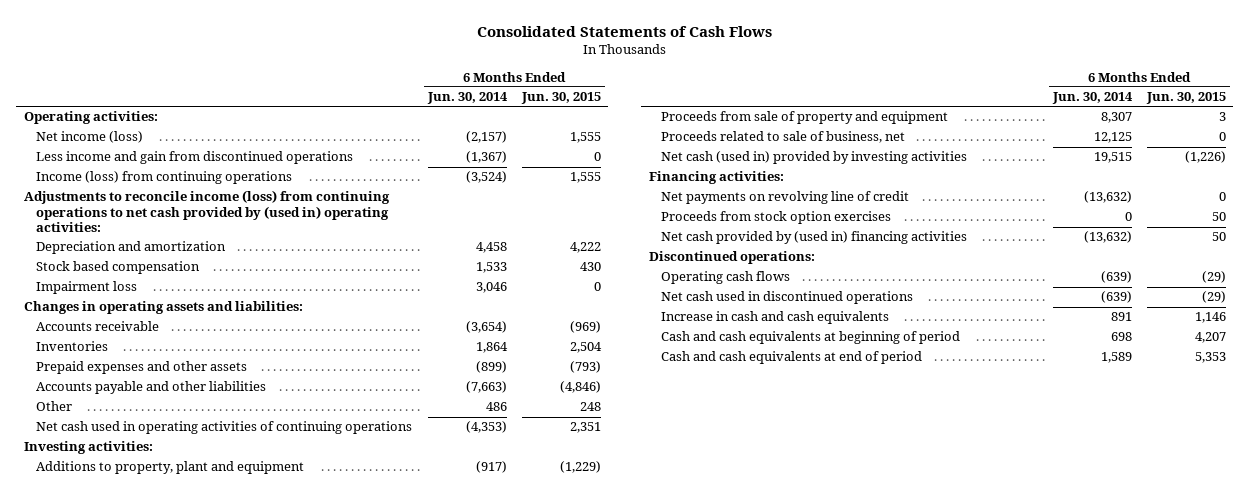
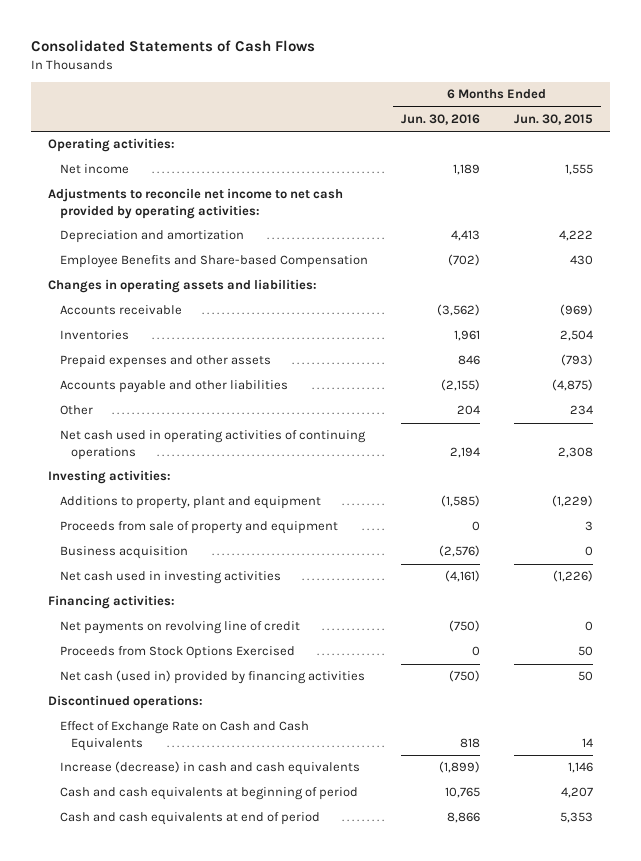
[426,92,508,105] Jun. 30, 2014 -> none
none -> [401,113,481,125] Jun. 30, 2016
[36,151,354,165] Less income and gain from discontinued operations -> none
[36,171,293,185] Income (loss) from continuing operations -> none
[36,131,144,144] Net income (loss) -> [59,164,129,175] Net income
[23,190,390,232] Adjustments to reconcile income (loss) from continuing operations to net cash provided by (used in) operating activities: -> [48,188,344,219] Adjustments to reconcile net income to net cash provided by operating activities:
[36,261,201,275] Stock based compensation -> none
[36,281,138,295] Impairment loss -> none
none -> [59,255,368,269] Employee Benefits and Share-based Compensation
[559,381,601,394] (4,846) -> [551,379,593,392] (4,875)
[579,402,601,412] 248 -> [569,405,593,416] 234
[569,422,601,434] 2,351 -> [557,446,593,458] 2,308
[661,131,906,144] Proceeds related to sale of business, net -> none
none -> [59,546,188,560] Business acquisition
[661,151,968,165] Net cash (used in) provided by investing activities -> [59,571,281,585] Net cash used in investing activities
[661,211,892,225] Proceeds from stock option exercises -> [59,646,295,660] Proceeds from Stock Options Exercised
[661,231,968,245] Net cash provided by (used in) financing activities -> [59,670,365,685] Net cash (used in) provided by financing activities
[661,271,791,285] Operating cash flows -> none
[661,291,914,305] Net cash used in discontinued operations -> none
none -> [59,721,309,751] Effect of Exchange Rate on Cash and Cash Equivalents
[661,311,890,325] Increase in cash and cash equivalents -> [59,761,360,776] Increase (decrease) in cash and cash equivalents

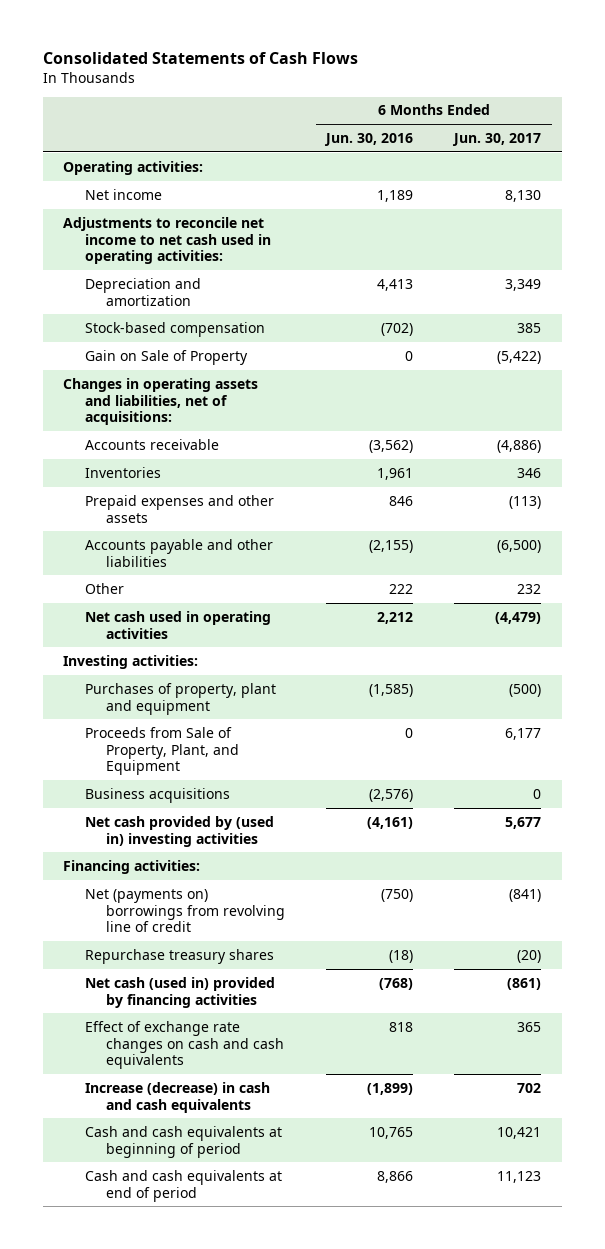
[513,113,593,125] Jun. 30, 2015 -> none
none -> [452,132,542,146] Jun. 30, 2017
[48,188,344,219] Adjustments to reconcile net income to net cash provided by operating activities: -> [63,216,271,265] Adjustments to reconcile net income to net cash used in operating activities:
[59,255,368,269] Employee Benefits and Share-based Compensation -> [84,321,265,337] Stock-based compensation
none -> [84,349,248,365] Gain on Sale of Property
[48,279,318,294] Changes in operating assets and liabilities: -> [63,377,259,426] Changes in operating assets and liabilities, net of acquisitions:
[457,405,481,416] 204 -> [389,583,414,594] 222
[59,430,366,460] Net cash used in operating activities of continuing operations -> [84,610,271,639] Net cash used in operating activities
[450,446,481,458] 2,194 -> [377,611,414,624] 2,212
[59,496,321,510] Additions to property, plant and equipment -> [84,682,276,715] Purchases of property, plant and equipment
[59,521,338,535] Proceeds from sale of property and equipment -> [84,726,240,776] Proceeds from Sale of Property, Plant, and Equipment
[59,546,188,560] Business acquisition -> [84,787,230,803] Business acquisitions
[59,571,281,585] Net cash used in investing activities -> [84,815,274,847] Net cash provided by (used in) investing activities
[59,646,295,660] Proceeds from Stock Options Exercised -> none
[48,695,204,710] Discontinued operations: -> none
[59,621,300,635] Net payments on revolving line of credit -> [84,888,286,933] Net (payments on) borrowings from revolving line of credit
none -> [84,948,274,964] Repurchase treasury shares
[449,670,481,683] (750) -> [379,977,414,990] (768)
[59,721,309,751] Effect of Exchange Rate on Cash and Cash Equivalents -> [84,1020,285,1070] Effect of exchange rate changes on cash and cash equivalents

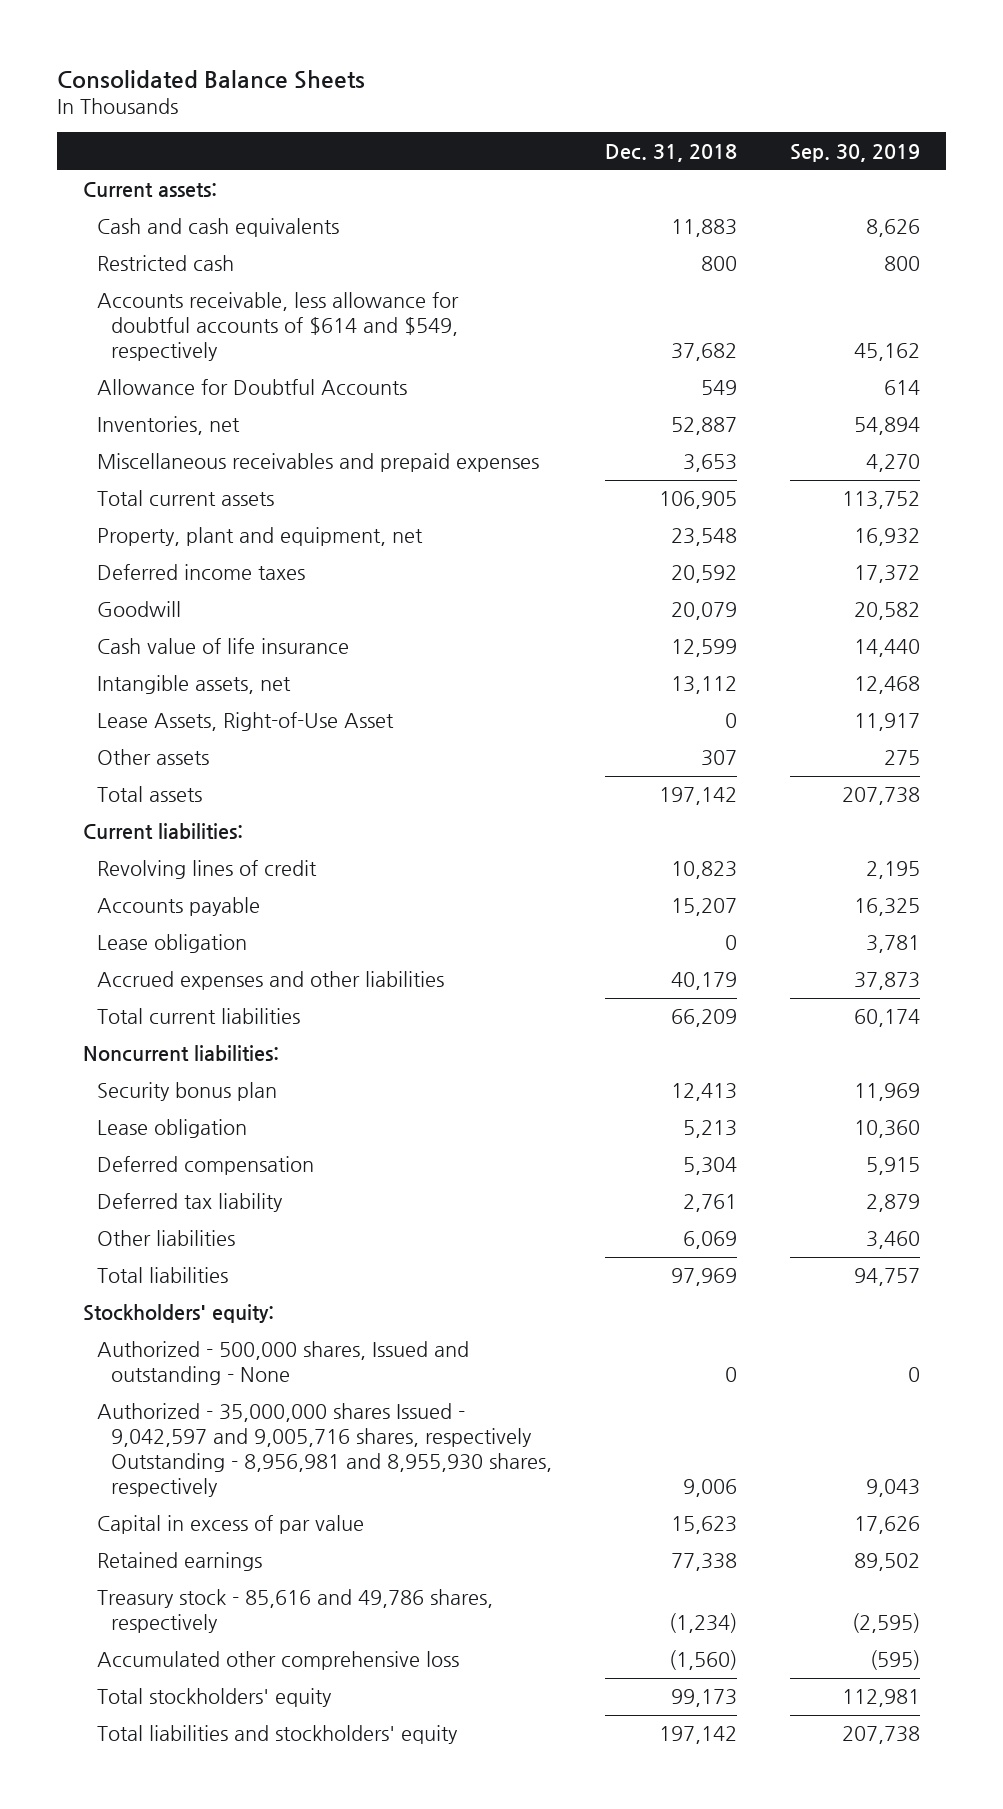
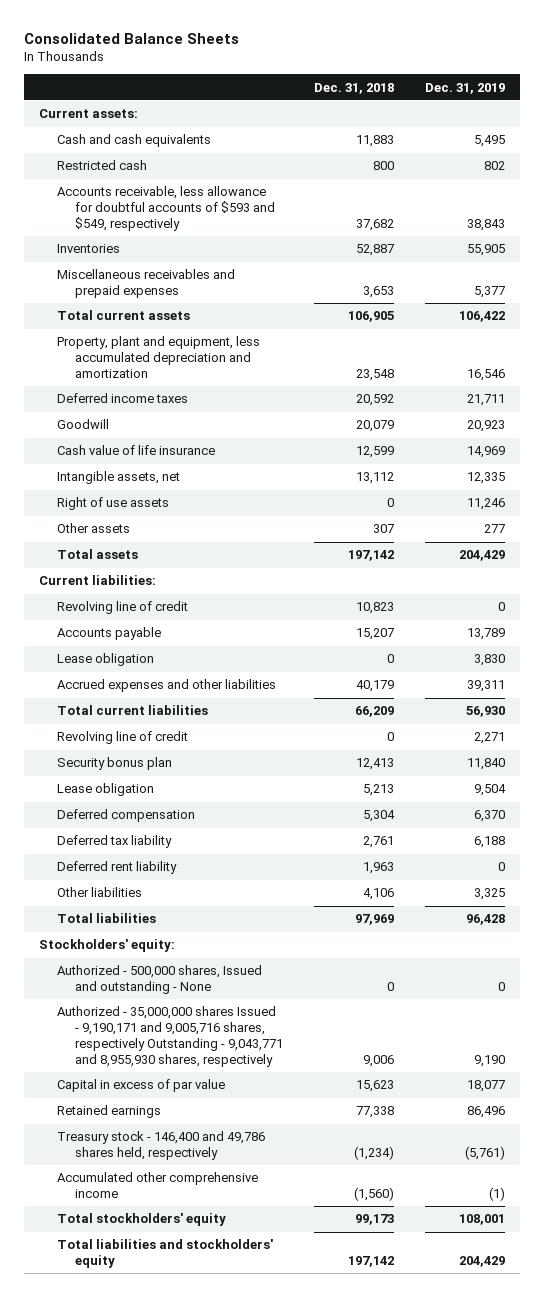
[789,143,920,162] Sep. 30, 2019 -> none
none -> [424,82,505,94] Dec. 31, 2019
[97,379,408,396] Allowance for Doubtful Accounts -> none
[97,292,460,362] Accounts receivable, less allowance for doubtful accounts of $614 and $549, respectively -> [56,186,275,231] Accounts receivable, less allowance for doubtful accounts of $593 and $549, respectively
[97,416,241,436] Inventories, net -> [56,244,120,254] Inventories
[97,527,424,547] Property, plant and equipment, net -> [56,336,260,378] Property, plant and equipment, less accumulated depreciation and amortization
[97,712,395,732] Lease Assets, Right-of-Use Asset -> [56,497,169,511] Right of use assets
[97,860,318,880] Revolving lines of credit -> [56,601,188,615] Revolving line of credit
[83,1045,280,1063] Noncurrent liabilities: -> none
none -> [56,731,188,745] Revolving line of credit
none -> [56,861,177,875] Deferred rent liability
[683,1231,738,1250] 6,069 -> [362,888,394,901] 4,106
[97,1403,553,1498] Authorized - 35,000,000 shares Issued - 9,042,597 and 9,005,716 shares, respectively Outstanding - 8,956,981 and 8,955,930 shares, respectively -> [56,1006,283,1067] Authorized - 35,000,000 shares Issued - 9,190,171 and 9,005,716 shares, respectively Outstanding - 9,043,771 and 8,955,930 shares, respectively
[97,1589,494,1634] Treasury stock - 85,616 and 49,786 shares, respectively -> [56,1131,265,1161] Treasury stock - 146,400 and 49,786 shares held, respectively
[97,1651,460,1671] Accumulated other comprehensive loss -> [56,1172,258,1199] Accumulated other comprehensive income

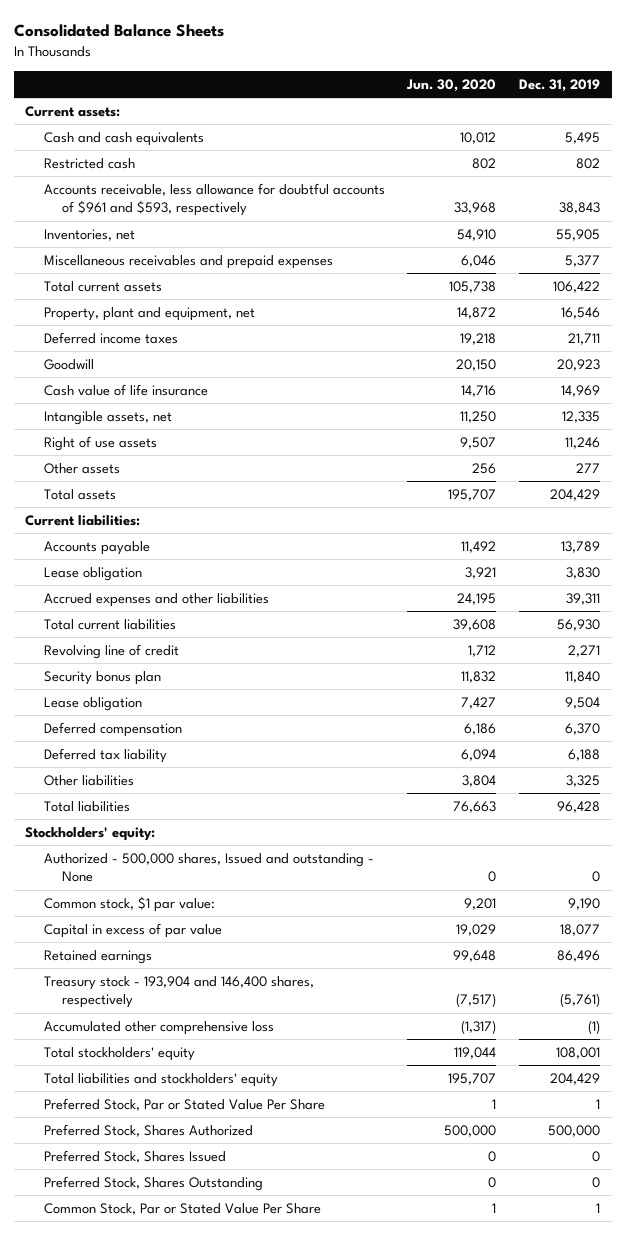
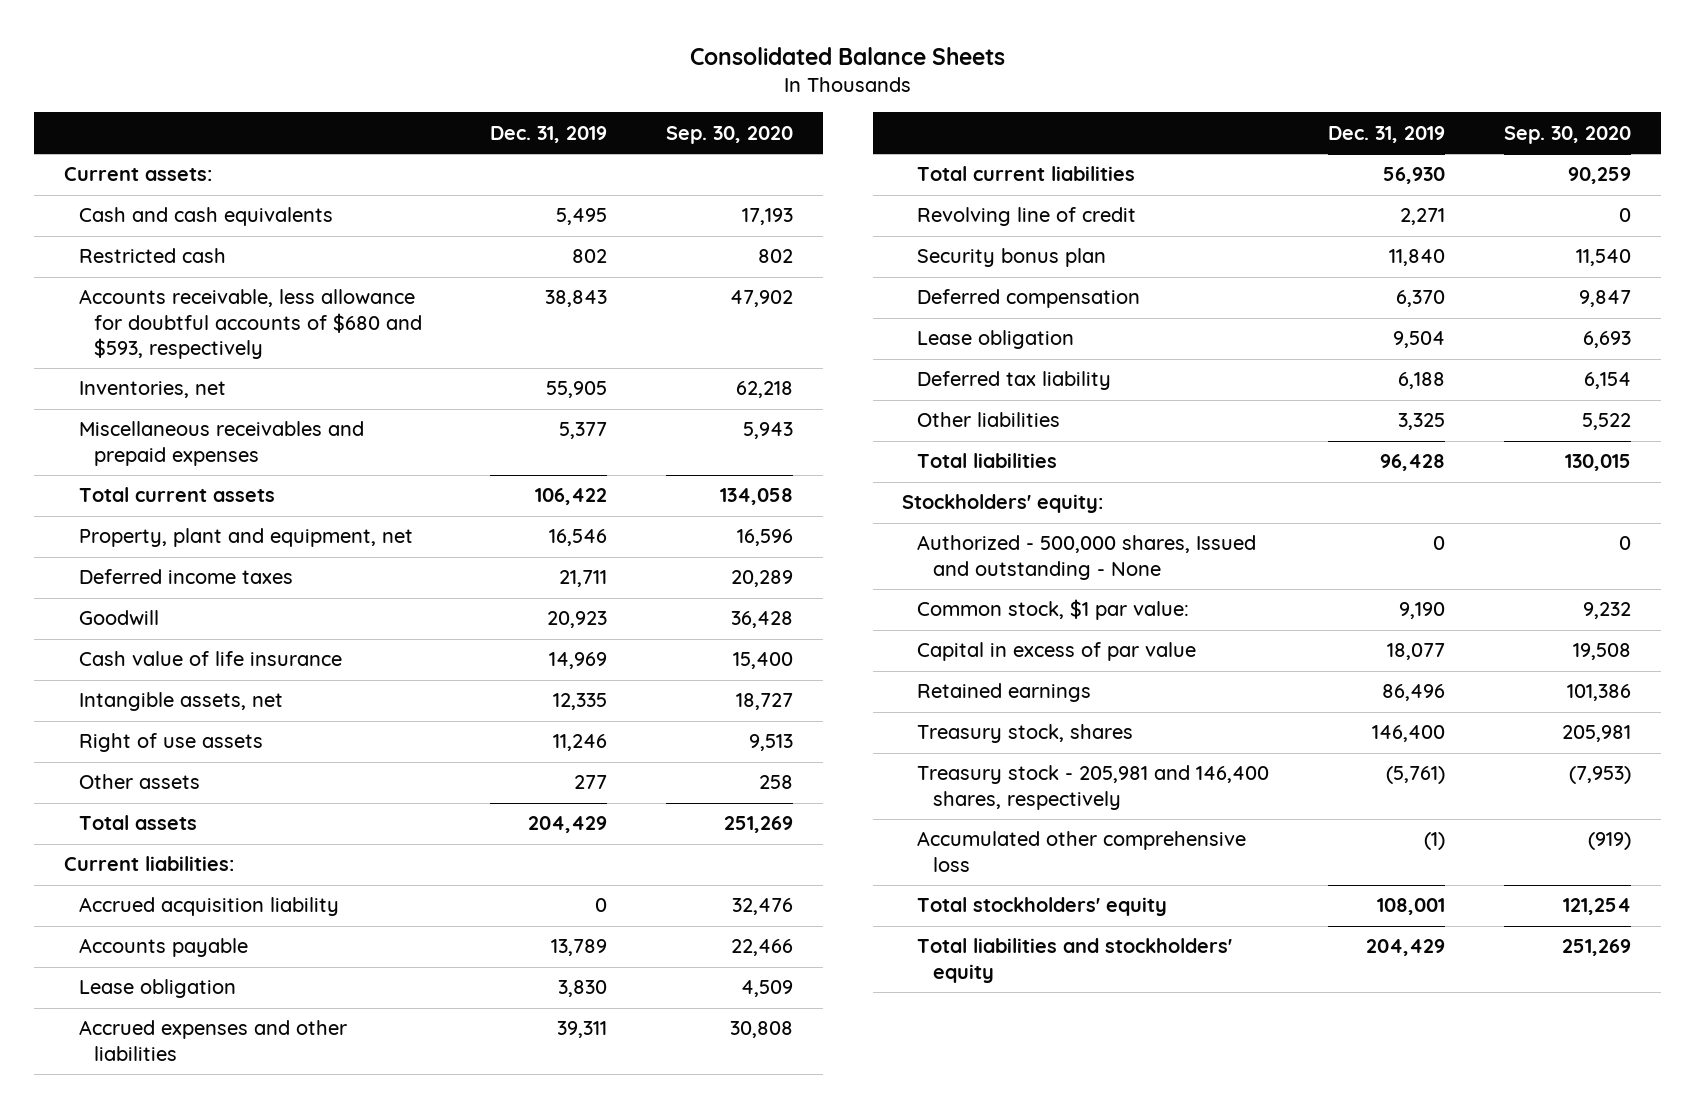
[406,78,497,92] Jun. 30, 2020 -> none
none -> [666,125,794,144] Sep. 30, 2020
[43,182,385,217] Accounts receivable, less allowance for doubtful accounts of $961 and $593, respectively -> [79,289,423,360] Accounts receivable, less allowance for doubtful accounts of $680 and $593, respectively
none -> [79,897,340,917] Accrued acquisition liability
[43,696,142,711] Lease obligation -> [917,330,1075,350] Lease obligation
none -> [917,724,1134,744] Treasury stock, shares
[43,975,314,1009] Treasury stock - 193,904 and 146,400 shares, respectively -> [917,765,1270,810] Treasury stock - 205,981 and 146,400 shares, respectively
[43,1097,325,1111] Preferred Stock, Par or Stated Value Per Share -> none
[43,1123,253,1137] Preferred Stock, Shares Authorized -> none
[43,1149,226,1163] Preferred Stock, Shares Issued -> none
[43,1175,263,1191] Preferred Stock, Shares Outstanding -> none
[43,1202,321,1215] Common Stock, Par or Stated Value Per Share -> none

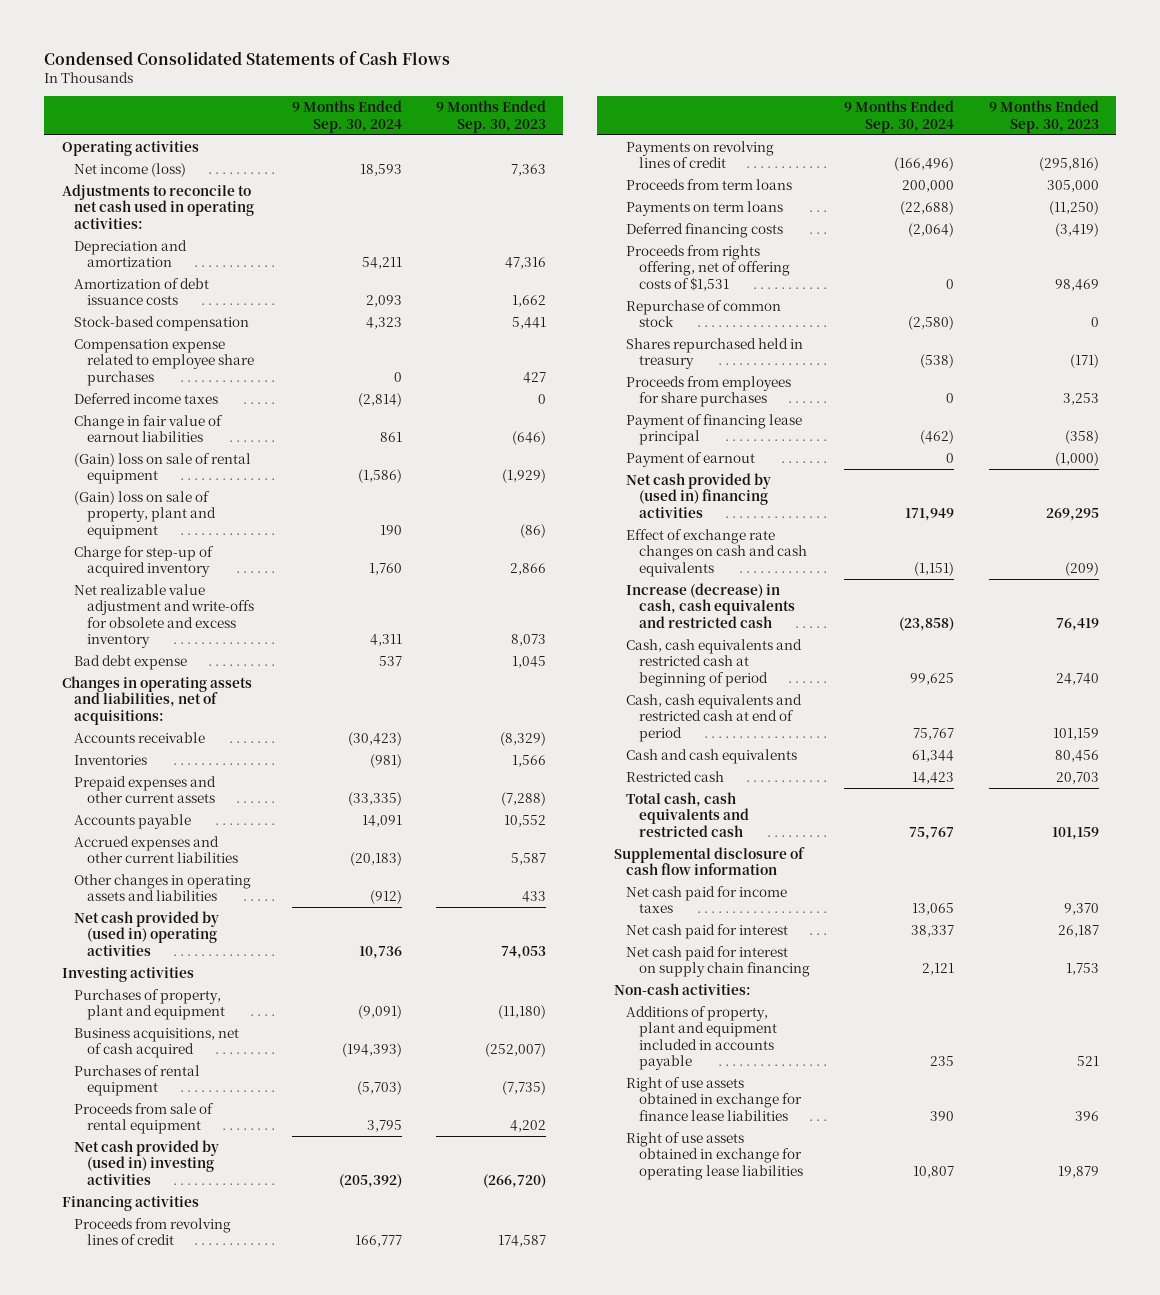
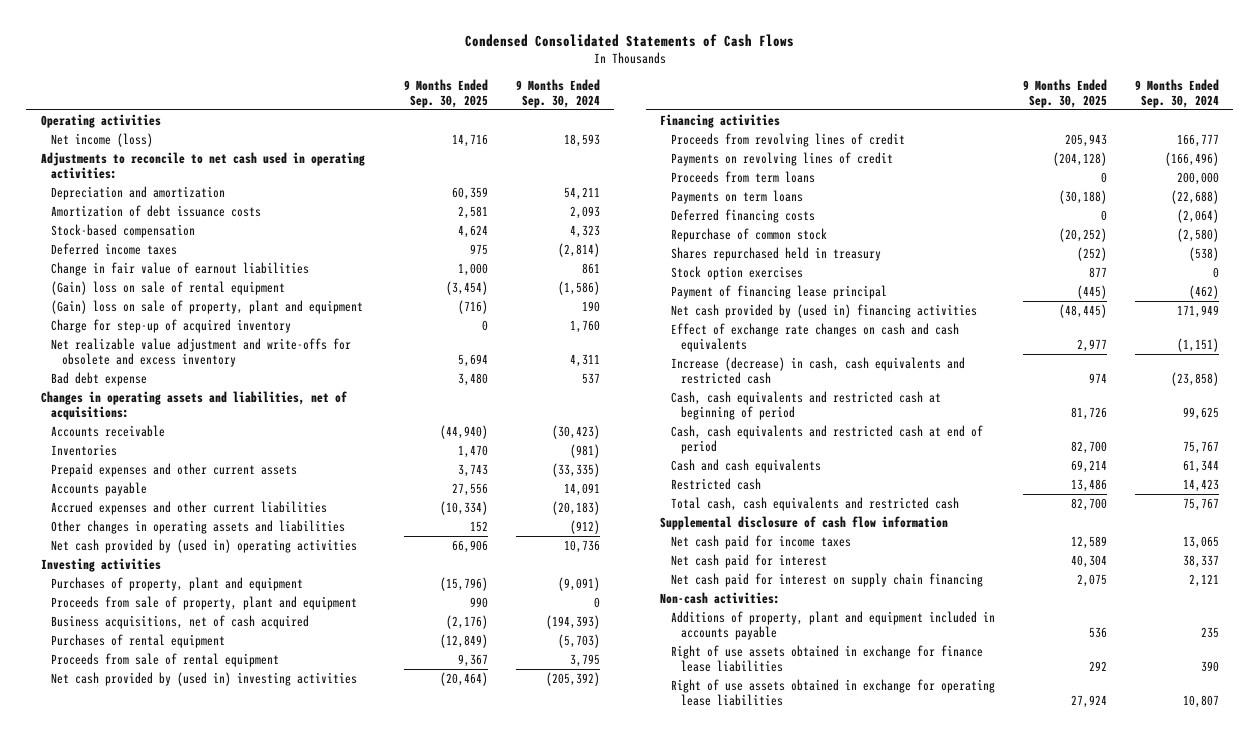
[436,100,547,133] 9 Months Ended Sep. 30, 2023 -> none
none -> [403,78,488,108] 9 Months Ended Sep. 30, 2025
[74,338,254,386] Compensation expense related to employee share purchases -> none
none -> [51,595,358,610] Proceeds from sale of property, plant and equipment
[626,244,790,291] Proceeds from rights offering, net of offering costs of $1,531 -> none
[626,375,792,408] Proceeds from employees for share purchases -> none
none -> [670,265,803,280] Stock option exercises
[626,451,756,467] Payment of earnout -> none

